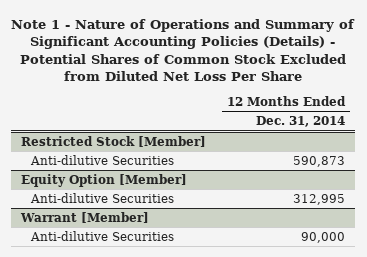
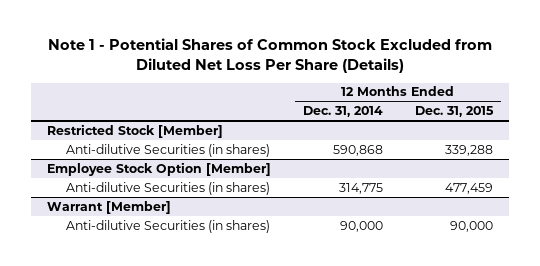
[11,18,356,82] Note 1 - Nature of Operations and Summary of Significant Accounting Policies (Details) - Potential Shares of Common Stock Excluded from Diluted Net Loss Per Share -> [47,38,492,73] Note 1 - Potential Shares of Common Stock Excluded from Diluted Net Loss Per Share (Details)
none -> [414,106,494,118] Dec. 31, 2015
[21,173,188,187] Equity Option [Member] -> none
[29,154,174,165] Anti-dilutive Securities -> [66,143,271,157] Anti-dilutive Securities (in shares)
[293,155,346,167] 590,873 -> [332,144,383,156] 590,868
none -> [46,161,271,176] Employee Stock Option [Member]
[29,192,174,203] Anti-dilutive Securities -> [66,181,271,195] Anti-dilutive Securities (in shares)
[293,193,346,205] 312,995 -> [338,182,383,194] 314,775
[29,230,174,241] Anti-dilutive Securities -> [66,219,271,233] Anti-dilutive Securities (in shares)

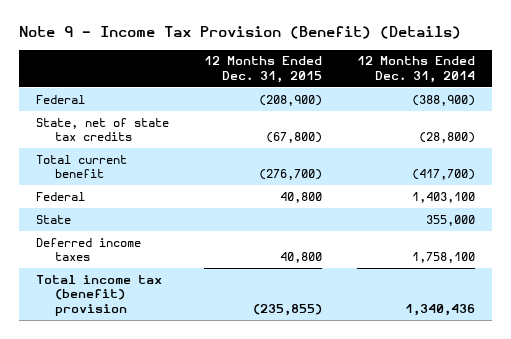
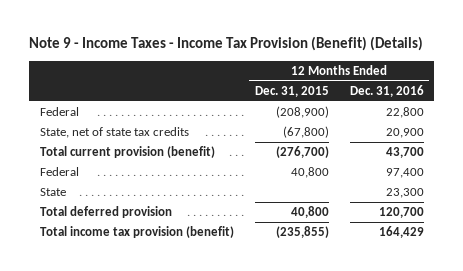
[18,26,461,40] Note 9 - Income Tax Provision (Benefit) (Details) -> [29,36,424,52] Note 9 - Income Taxes - Income Tax Provision (Benefit) (Details)
[356,56,475,83] 12 Months Ended Dec. 31, 2014 -> none
none -> [349,84,424,97] Dec. 31, 2016
[36,154,128,179] Total current benefit -> [39,146,215,159] Total current provision (benefit)
[36,237,142,262] Deferred income taxes -> [39,206,172,219] Total deferred provision
[36,274,163,316] Total income tax (benefit) provision -> [39,226,234,239] Total income tax provision (benefit)

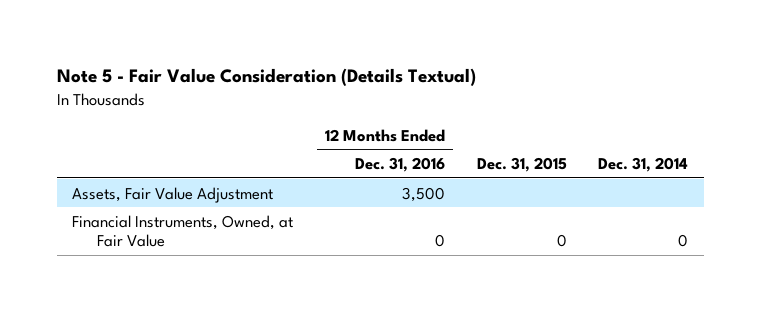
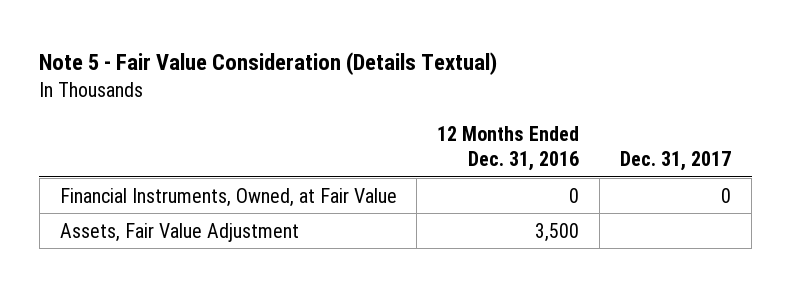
[476,157,567,173] Dec. 31, 2015 -> none
[598,157,689,173] Dec. 31, 2014 -> none
none -> [620,150,732,171] Dec. 31, 2017
[72,186,274,203] Assets, Fair Value Adjustment -> [59,222,299,242] Assets, Fair Value Adjustment

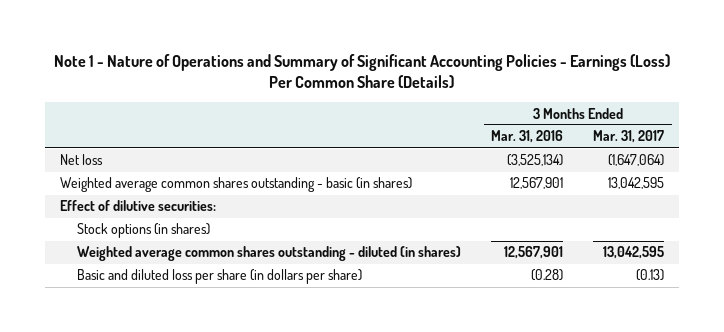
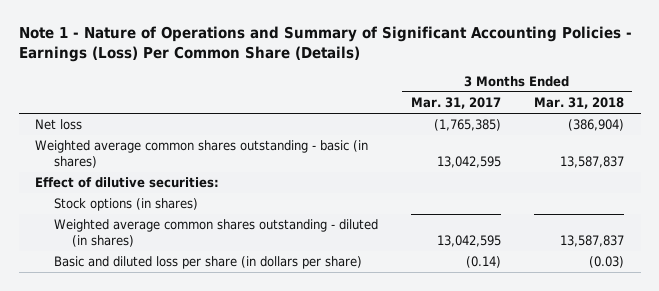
[491,130,564,144] Mar. 31, 2016 -> none
none -> [533,97,624,110] Mar. 31, 2018
[608,154,665,167] (1,647,064) -> [433,119,501,132] (1,765,385)
[636,269,665,282] (0.13) -> [465,256,501,269] (0.14)

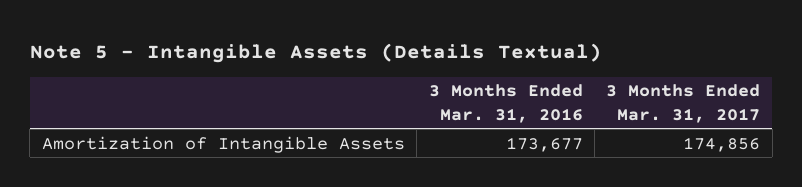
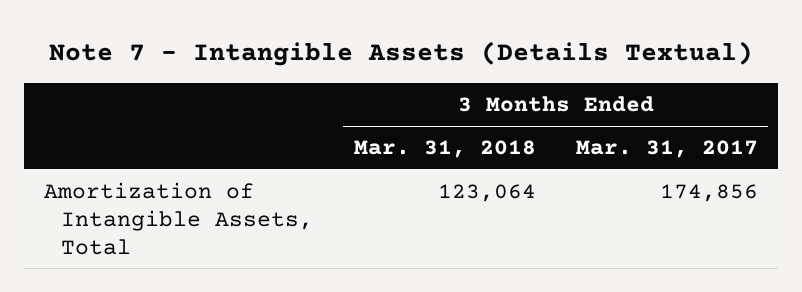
[29,43,602,64] Note 5 - Intangible Assets (Details Textual) -> [49,41,754,67] Note 7 - Intangible Assets (Details Textual)
[428,84,583,123] 3 Months Ended Mar. 31, 2016 -> none
none -> [353,140,536,159] Mar. 31, 2018
[41,135,405,153] Amortization of Intangible Assets -> [44,182,314,255] Amortization of Intangible Assets, Total

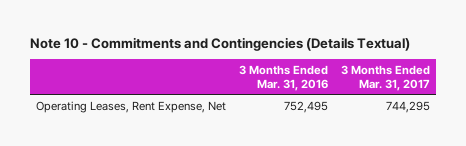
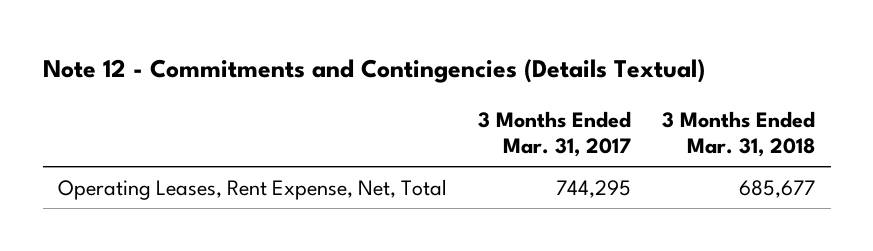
[29,36,410,51] Note 10 - Commitments and Contingencies (Details Textual) -> [42,58,705,83] Note 12 - Commitments and Contingencies (Details Textual)
[238,65,328,91] 3 Months Ended Mar. 31, 2016 -> none
none -> [662,110,816,157] 3 Months Ended Mar. 31, 2018
[35,100,226,113] Operating Leases, Rent Expense, Net -> [58,178,448,200] Operating Leases, Rent Expense, Net, Total

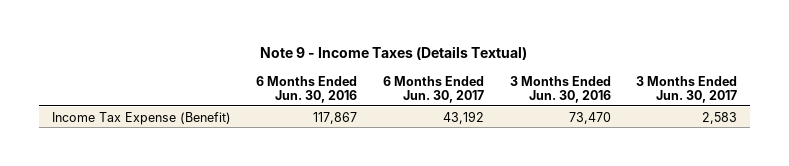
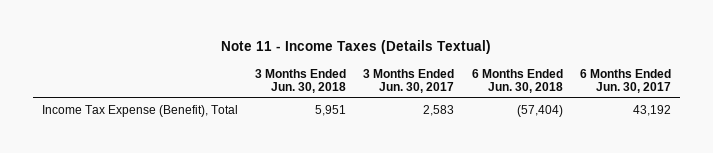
[260,46,528,61] Note 9 - Income Taxes (Details Textual) -> [221,40,492,55] Note 11 - Income Taxes (Details Textual)
[256,75,358,103] 6 Months Ended Jun. 30, 2016 -> none
[509,75,611,103] 3 Months Ended Jun. 30, 2016 -> none
none -> [254,68,346,94] 3 Months Ended Jun. 30, 2018
none -> [471,68,563,94] 6 Months Ended Jun. 30, 2018
[51,111,231,125] Income Tax Expense (Benefit) -> [41,104,238,117] Income Tax Expense (Benefit), Total

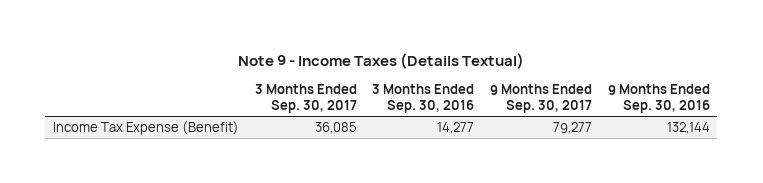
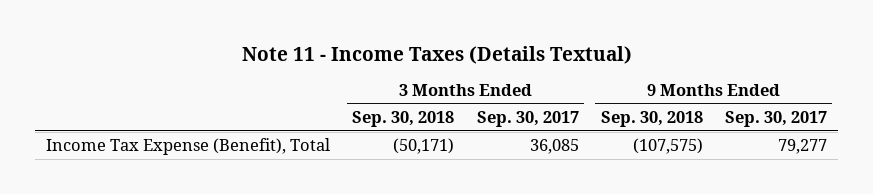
[238,52,525,69] Note 9 - Income Taxes (Details Textual) -> [241,45,632,64] Note 11 - Income Taxes (Details Textual)
[372,83,475,114] 3 Months Ended Sep. 30, 2016 -> none
[607,83,710,114] 9 Months Ended Sep. 30, 2016 -> none
none -> [352,111,455,128] Sep. 30, 2018
none -> [600,111,703,128] Sep. 30, 2018
[53,121,240,136] Income Tax Expense (Benefit) -> [46,138,331,156] Income Tax Expense (Benefit), Total

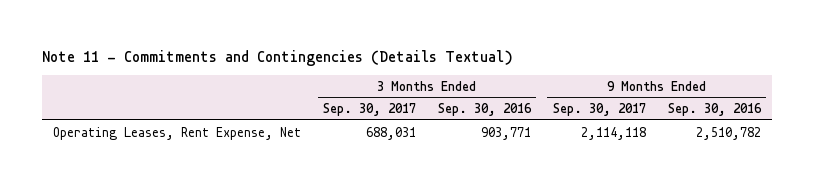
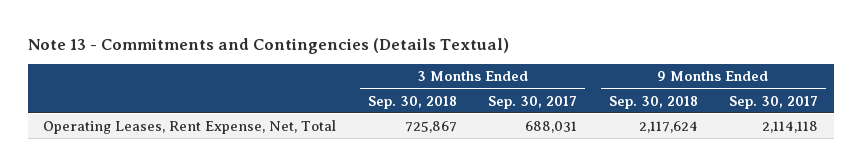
[42,50,514,67] Note 11 - Commitments and Contingencies (Details Textual) -> [27,37,509,54] Note 13 - Commitments and Contingencies (Details Textual)
[437,103,532,117] Sep. 30, 2016 -> none
[667,103,762,117] Sep. 30, 2016 -> none
none -> [367,95,457,109] Sep. 30, 2018
none -> [608,95,698,109] Sep. 30, 2018
[53,126,302,140] Operating Leases, Rent Expense, Net -> [43,120,337,135] Operating Leases, Rent Expense, Net, Total

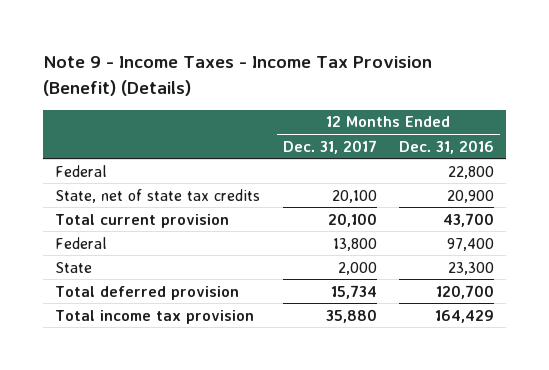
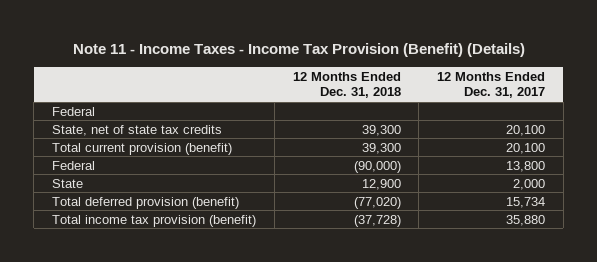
[43,56,433,96] Note 9 - Income Taxes - Income Tax Provision (Benefit) (Details) -> [72,43,525,58] Note 11 - Income Taxes - Income Tax Provision (Benefit) (Details)
[399,139,495,154] Dec. 31, 2016 -> none
none -> [292,72,401,99] 12 Months Ended Dec. 31, 2018
[54,213,229,228] Total current provision -> [52,142,233,155] Total current provision (benefit)
[54,285,239,300] Total deferred provision -> [52,196,240,209] Total deferred provision (benefit)
[54,309,254,324] Total income tax provision -> [52,214,257,227] Total income tax provision (benefit)

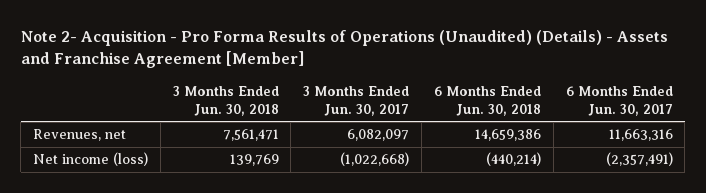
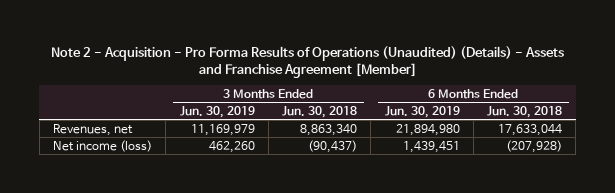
[20,30,668,69] Note 2- Acquisition - Pro Forma Results of Operations (Unaudited) (Details) - Assets and Franchise Agreement [Member] -> [50,45,564,79] Note 2 - Acquisition - Pro Forma Results of Operations (Unaudited) (Details) - Assets and Franchise Agreement [Member]
[303,85,410,116] 3 Months Ended Jun. 30, 2017 -> none
[565,85,673,116] 6 Months Ended Jun. 30, 2017 -> none
none -> [179,105,255,118] Jun. 30, 2019
none -> [384,105,460,118] Jun. 30, 2019
[222,129,279,142] 7,561,471 -> [300,123,358,136] 8,863,340
[474,129,541,142] 14,659,386 -> [498,123,563,136] 17,633,044
[229,154,279,167] 139,769 -> [308,139,358,153] (90,437)
[485,152,541,167] (440,214) -> [506,139,563,153] (207,928)

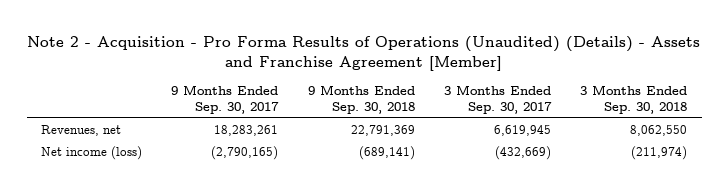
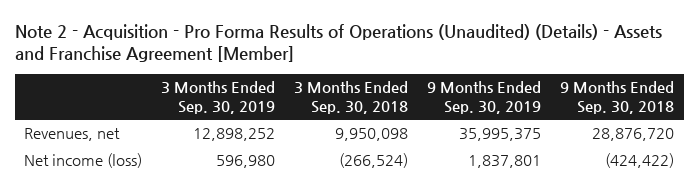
[171,85,280,114] 9 Months Ended Sep. 30, 2017 -> none
[443,85,552,114] 3 Months Ended Sep. 30, 2017 -> none
none -> [161,81,276,114] 3 Months Ended Sep. 30, 2019
none -> [427,81,542,114] 9 Months Ended Sep. 30, 2019
[350,124,415,136] 22,791,369 -> [592,128,675,142] 28,876,720
[630,124,688,136] 8,062,550 -> [335,128,409,142] 9,950,098
[358,145,415,160] (689,141) -> [605,153,675,169] (424,422)
[631,145,688,160] (211,974) -> [339,153,409,169] (266,524)

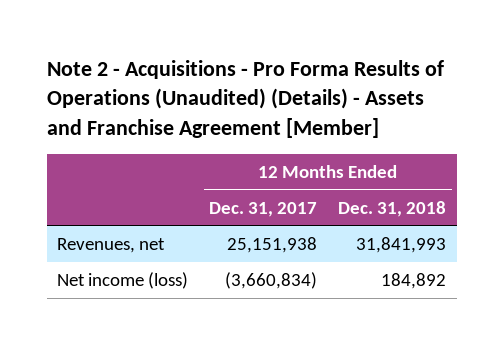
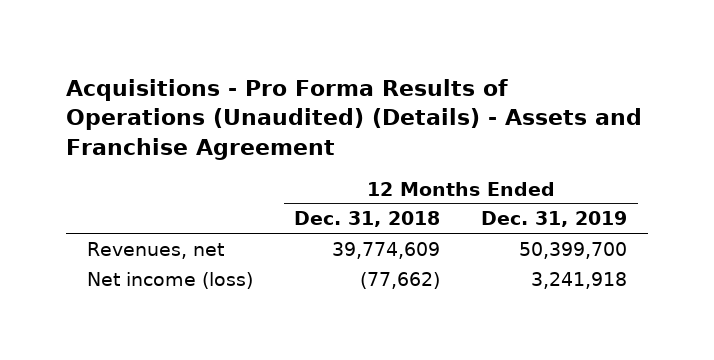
[46,60,444,138] Note 2 - Acquisitions - Pro Forma Results of Operations (Unaudited) (Details) - Assets and Franchise Agreement [Member] -> [65,78,642,161] Acquisitions - Pro Forma Results of Operations (Unaudited) (Details) - Assets and Franchise Agreement
[209,201,318,217] Dec. 31, 2017 -> none
none -> [481,211,628,228] Dec. 31, 2019
[356,237,447,254] 31,841,993 -> [332,241,441,259] 39,774,609
[381,273,447,290] 184,892 -> [360,271,441,289] (77,662)

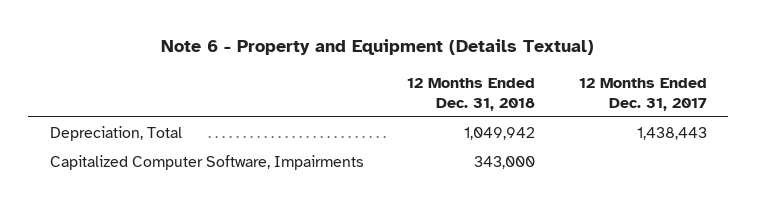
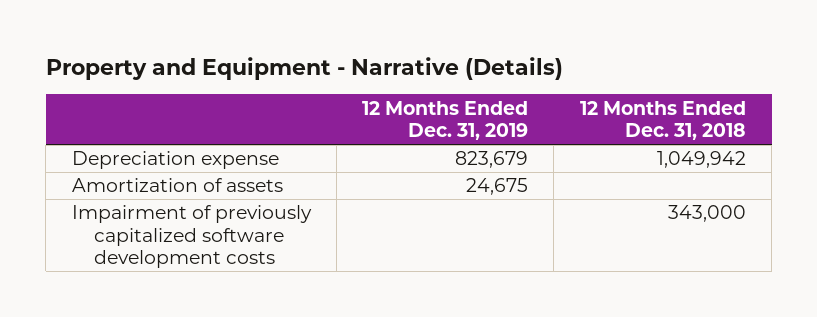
[161,39,595,56] Note 6 - Property and Equipment (Details Textual) -> [45,57,563,81] Property and Equipment - Narrative (Details)
[578,77,707,111] 12 Months Ended Dec. 31, 2017 -> none
none -> [362,100,529,141] 12 Months Ended Dec. 31, 2019
[50,125,183,141] Depreciation, Total -> [71,151,279,170] Depreciation expense
none -> [71,178,283,193] Amortization of assets
[50,154,365,170] Capitalized Computer Software, Impairments -> [71,205,312,269] Impairment of previously capitalized software development costs

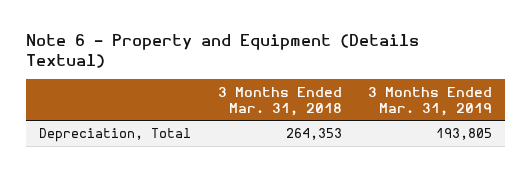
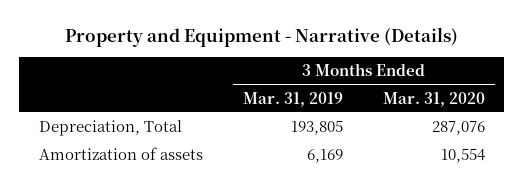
[25,33,419,69] Note 6 - Property and Equipment (Details Textual) -> [64,27,458,48] Property and Equipment - Narrative (Details)
[217,86,342,117] 3 Months Ended Mar. 31, 2018 -> none
none -> [382,91,485,107] Mar. 31, 2020
none -> [38,147,203,161] Amortization of assets

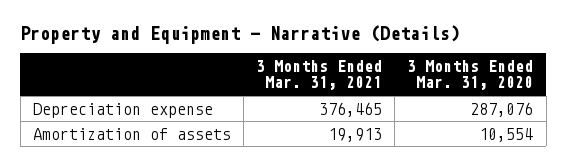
[242,91,343,107] Mar. 31, 2019 -> none
none -> [256,60,383,91] 3 Months Ended Mar. 31, 2021
[38,120,182,137] Depreciation, Total -> [32,102,213,118] Depreciation expense

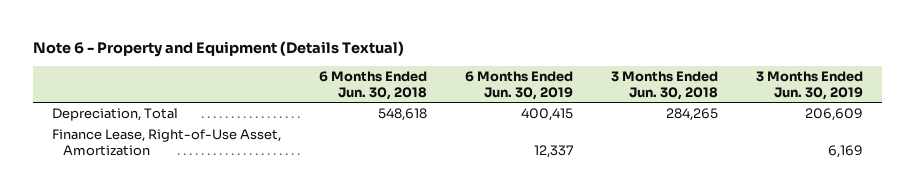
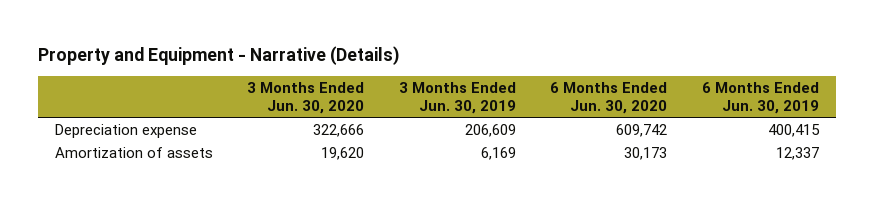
[33,40,405,57] Note 6 - Property and Equipment (Details Textual) -> [37,46,400,66] Property and Equipment - Narrative (Details)
[318,70,427,100] 6 Months Ended Jun. 30, 2018 -> none
[610,70,718,100] 3 Months Ended Jun. 30, 2018 -> none
none -> [247,81,365,115] 3 Months Ended Jun. 30, 2020
none -> [550,81,668,115] 6 Months Ended Jun. 30, 2020
[51,108,178,122] Depreciation, Total -> [54,123,197,138] Depreciation expense
[51,129,281,157] Finance Lease, Right-of-Use Asset, Amortization -> [54,146,213,158] Amortization of assets

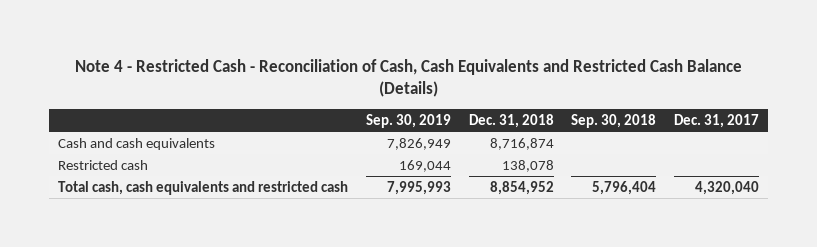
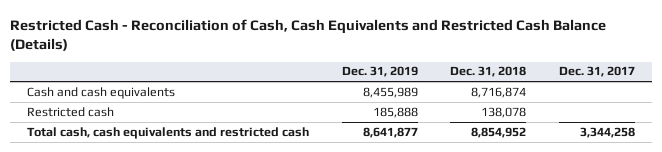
[74,58,742,98] Note 4 - Restricted Cash - Reconciliation of Cash, Cash Equivalents and Restricted Cash Balance (Details) -> [10,18,607,52] Restricted Cash - Reconciliation of Cash, Cash Equivalents and Restricted Cash Balance (Details)
[366,113,452,128] Sep. 30, 2019 -> none
[571,113,657,128] Sep. 30, 2018 -> none
none -> [341,66,418,78] Dec. 31, 2019
[695,180,760,195] 4,320,040 -> [580,126,636,138] 3,344,258

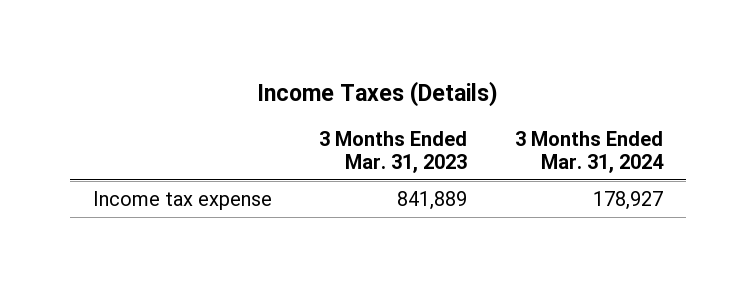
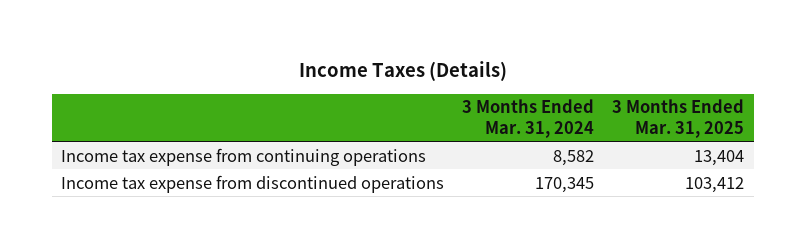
[319,130,468,173] 3 Months Ended Mar. 31, 2023 -> none
none -> [612,99,745,138] 3 Months Ended Mar. 31, 2025
[93,191,273,211] Income tax expense -> [61,147,427,166] Income tax expense from continuing operations
[592,191,663,211] 178,927 -> [553,149,595,166] 8,582
none -> [61,174,445,193] Income tax expense from discontinued operations

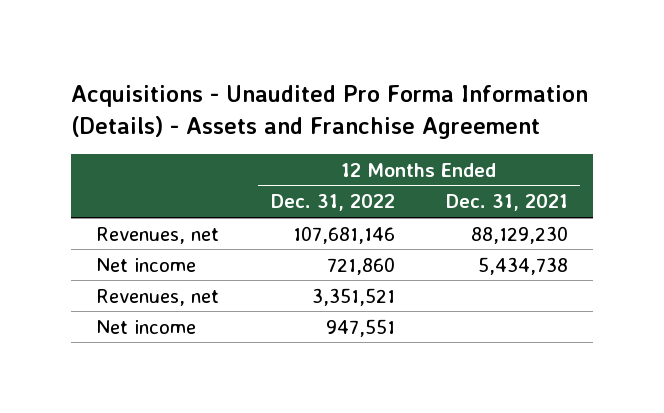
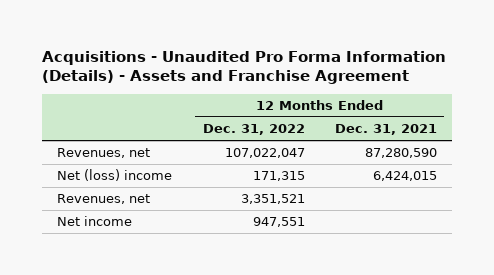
[292,225,395,244] 107,681,146 -> [224,148,305,159] 107,022,047
[470,225,568,244] 88,129,230 -> [364,148,437,159] 87,280,590
[96,257,197,272] Net income -> [57,169,173,182] Net (loss) income
[326,256,395,275] 721,860 -> [252,171,305,182] 171,315
[477,256,568,275] 5,434,738 -> [372,171,437,182] 6,424,015

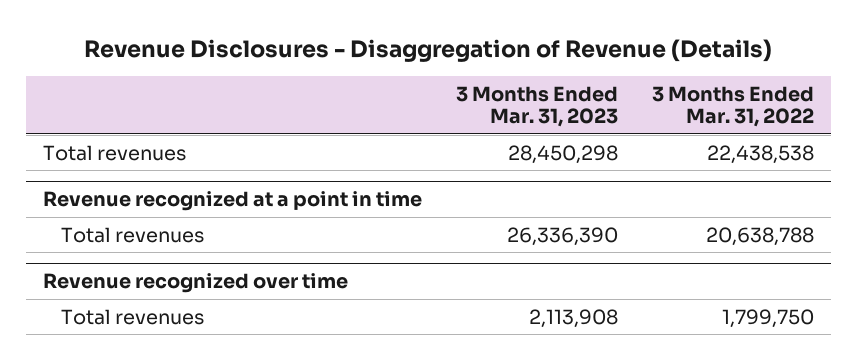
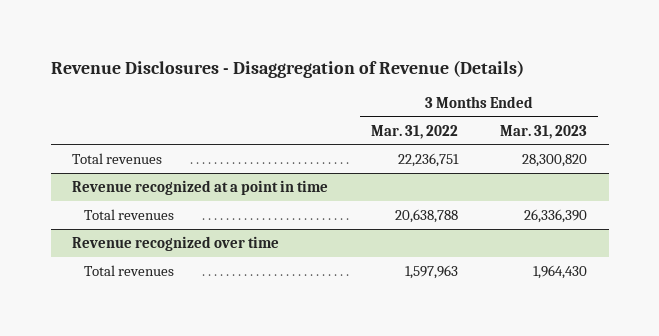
[507,144,618,164] 28,450,298 -> [522,153,588,167] 28,300,820
[706,144,814,164] 22,438,538 -> [397,152,459,167] 22,236,751
[528,308,618,328] 2,113,908 -> [533,264,588,279] 1,964,430
[721,308,814,328] 1,799,750 -> [404,264,458,279] 1,597,963

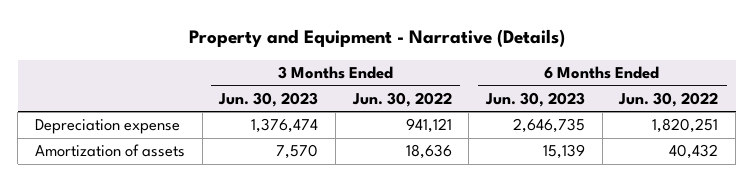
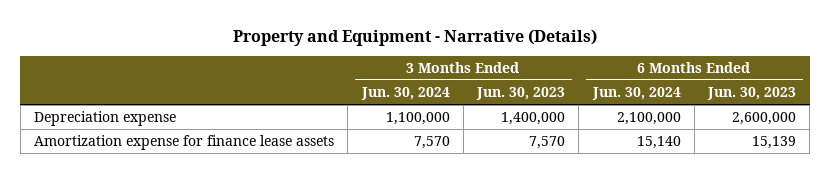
[351,91,452,107] Jun. 30, 2022 -> none
[618,91,719,107] Jun. 30, 2022 -> none
none -> [360,86,450,100] Jun. 30, 2024
none -> [591,86,681,100] Jun. 30, 2024
[251,118,319,134] 1,376,474 -> [501,112,566,126] 1,400,000
[513,118,586,134] 2,646,735 -> [732,112,797,126] 2,600,000
[35,144,186,158] Amortization of assets -> [33,135,334,151] Amortization expense for finance lease assets

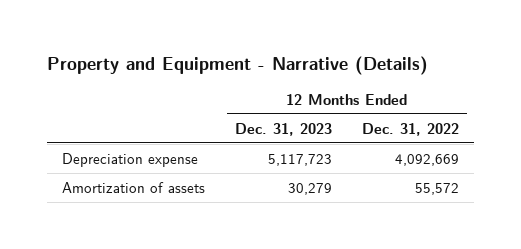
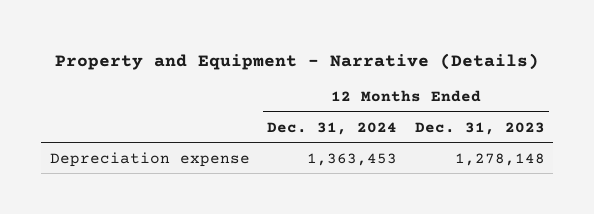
[362,122,460,136] Dec. 31, 2022 -> none
none -> [267,121,398,135] Dec. 31, 2024
[61,181,205,193] Amortization of assets -> none
[268,153,333,166] 5,117,723 -> [454,152,545,166] 1,278,148

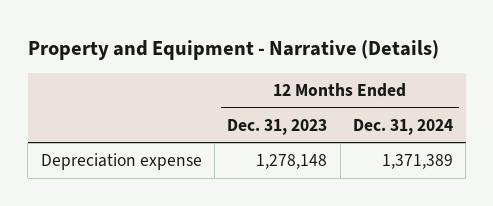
[307,152,398,166] 1,363,453 -> [381,154,453,170] 1,371,389

